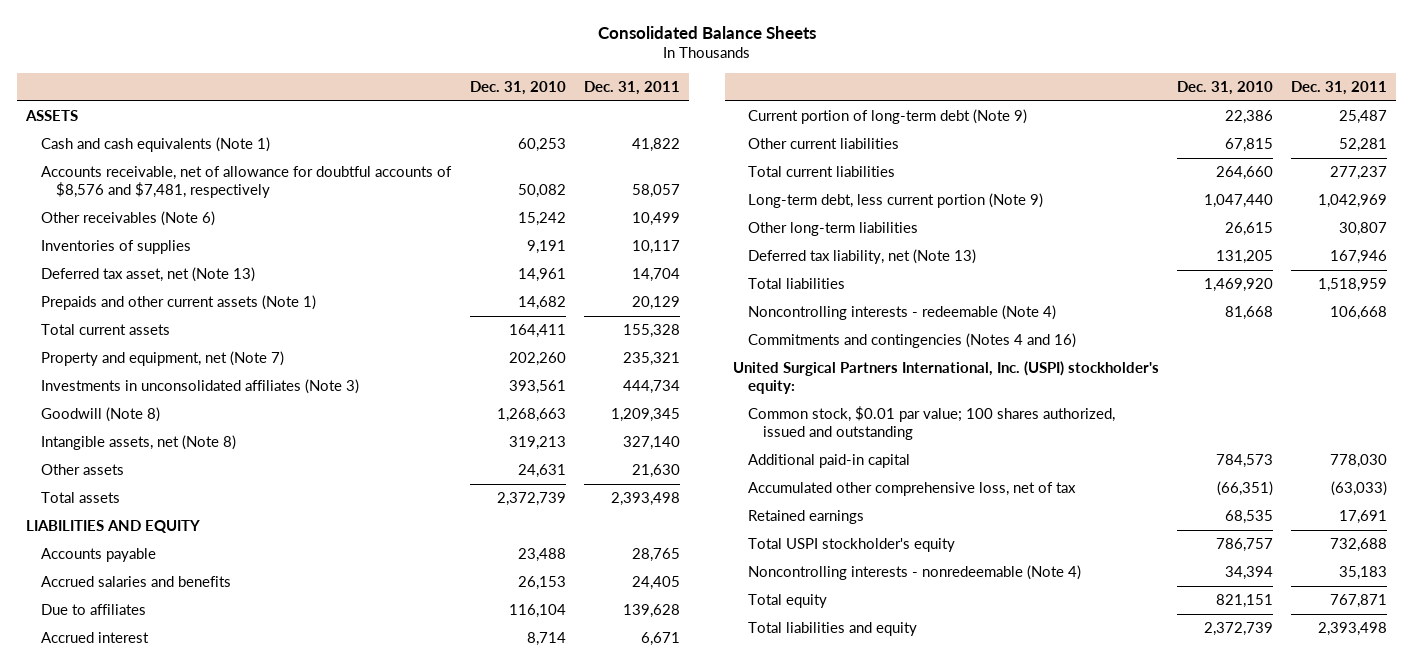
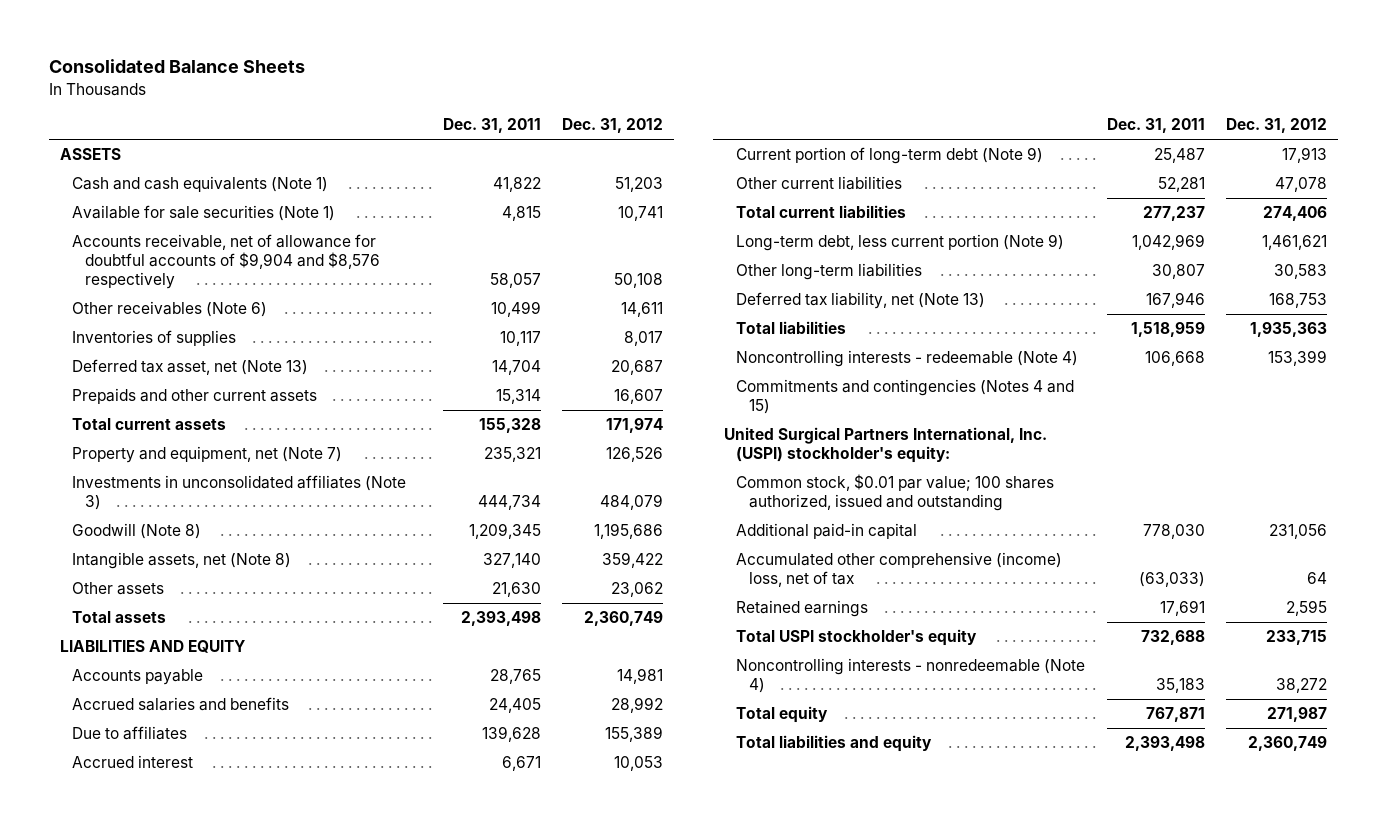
[469,80,566,95] Dec. 31, 2010 -> none
none -> [562,118,664,134] Dec. 31, 2012
none -> [72,205,336,222] Available for sale securities (Note 1)
[40,166,452,199] Accounts receivable, net of allowance for doubtful accounts of $8,576 and $7,481, respectively -> [72,234,380,289] Accounts receivable, net of allowance for doubtful accounts of $9,904 and $8,576 respectively
[40,295,316,311] Prepaids and other current assets (Note 1) -> [72,388,318,405] Prepaids and other current assets
[631,296,680,311] 20,129 -> [495,389,541,405] 15,314
[748,333,1077,349] Commitments and contingencies (Notes 4 and 16) -> [736,379,1075,415] Commitments and contingencies (Notes 4 and 15)
[748,482,1077,497] Accumulated other comprehensive loss, net of tax -> [736,552,1063,588] Accumulated other comprehensive (income) loss, net of tax

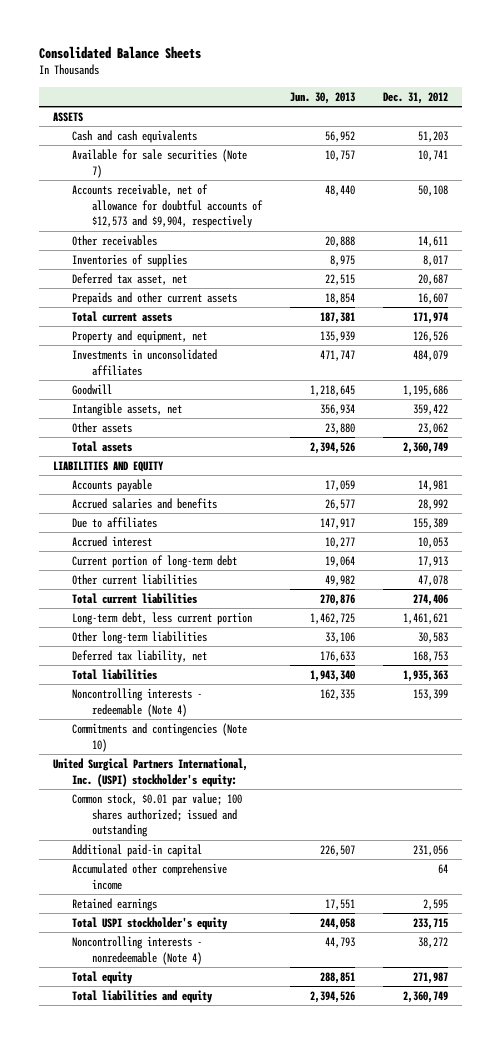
[442,118,541,134] Dec. 31, 2011 -> none
none -> [289,91,355,104] Jun. 30, 2013
[72,176,329,193] Cash and cash equivalents (Note 1) -> [72,130,198,144] Cash and cash equivalents
[72,205,336,222] Available for sale securities (Note 1) -> [72,149,248,178] Available for sale securities (Note 7)
[72,234,380,289] Accounts receivable, net of allowance for doubtful accounts of $9,904 and $8,576 respectively -> [72,184,263,229] Accounts receivable, net of allowance for doubtful accounts of $12,573 and $9,904, respectively
[72,301,268,318] Other receivables (Note 6) -> [72,235,158,247] Other receivables
[72,359,309,376] Deferred tax asset, net (Note 13) -> [72,273,188,286] Deferred tax asset, net
[72,446,343,464] Property and equipment, net (Note 7) -> [72,330,208,344] Property and equipment, net
[72,475,407,511] Investments in unconsolidated affiliates (Note 3) -> [72,349,218,376] Investments in unconsolidated affiliates
[72,523,202,540] Goodwill (Note 8) -> [72,384,113,396] Goodwill
[72,552,292,570] Intangible assets, net (Note 8) -> [72,403,183,417] Intangible assets, net
[736,147,1044,165] Current portion of long-term debt (Note 9) -> [72,555,238,569] Current portion of long-term debt
[736,234,1065,252] Long-term debt, less current portion (Note 9) -> [72,612,253,626] Long-term debt, less current portion
[736,292,986,310] Deferred tax liability, net (Note 13) -> [72,650,208,664] Deferred tax liability, net
[736,379,1075,415] Commitments and contingencies (Notes 4 and 15) -> [72,723,248,752] Commitments and contingencies (Note 10)
[736,474,1055,512] Common stock, $0.01 par value; 100 shares authorized, issued and outstanding -> [72,793,243,838] Common stock, $0.01 par value; 100 shares authorized; issued and outstanding
[736,552,1063,588] Accumulated other comprehensive (income) loss, net of tax -> [72,863,228,890] Accumulated other comprehensive income

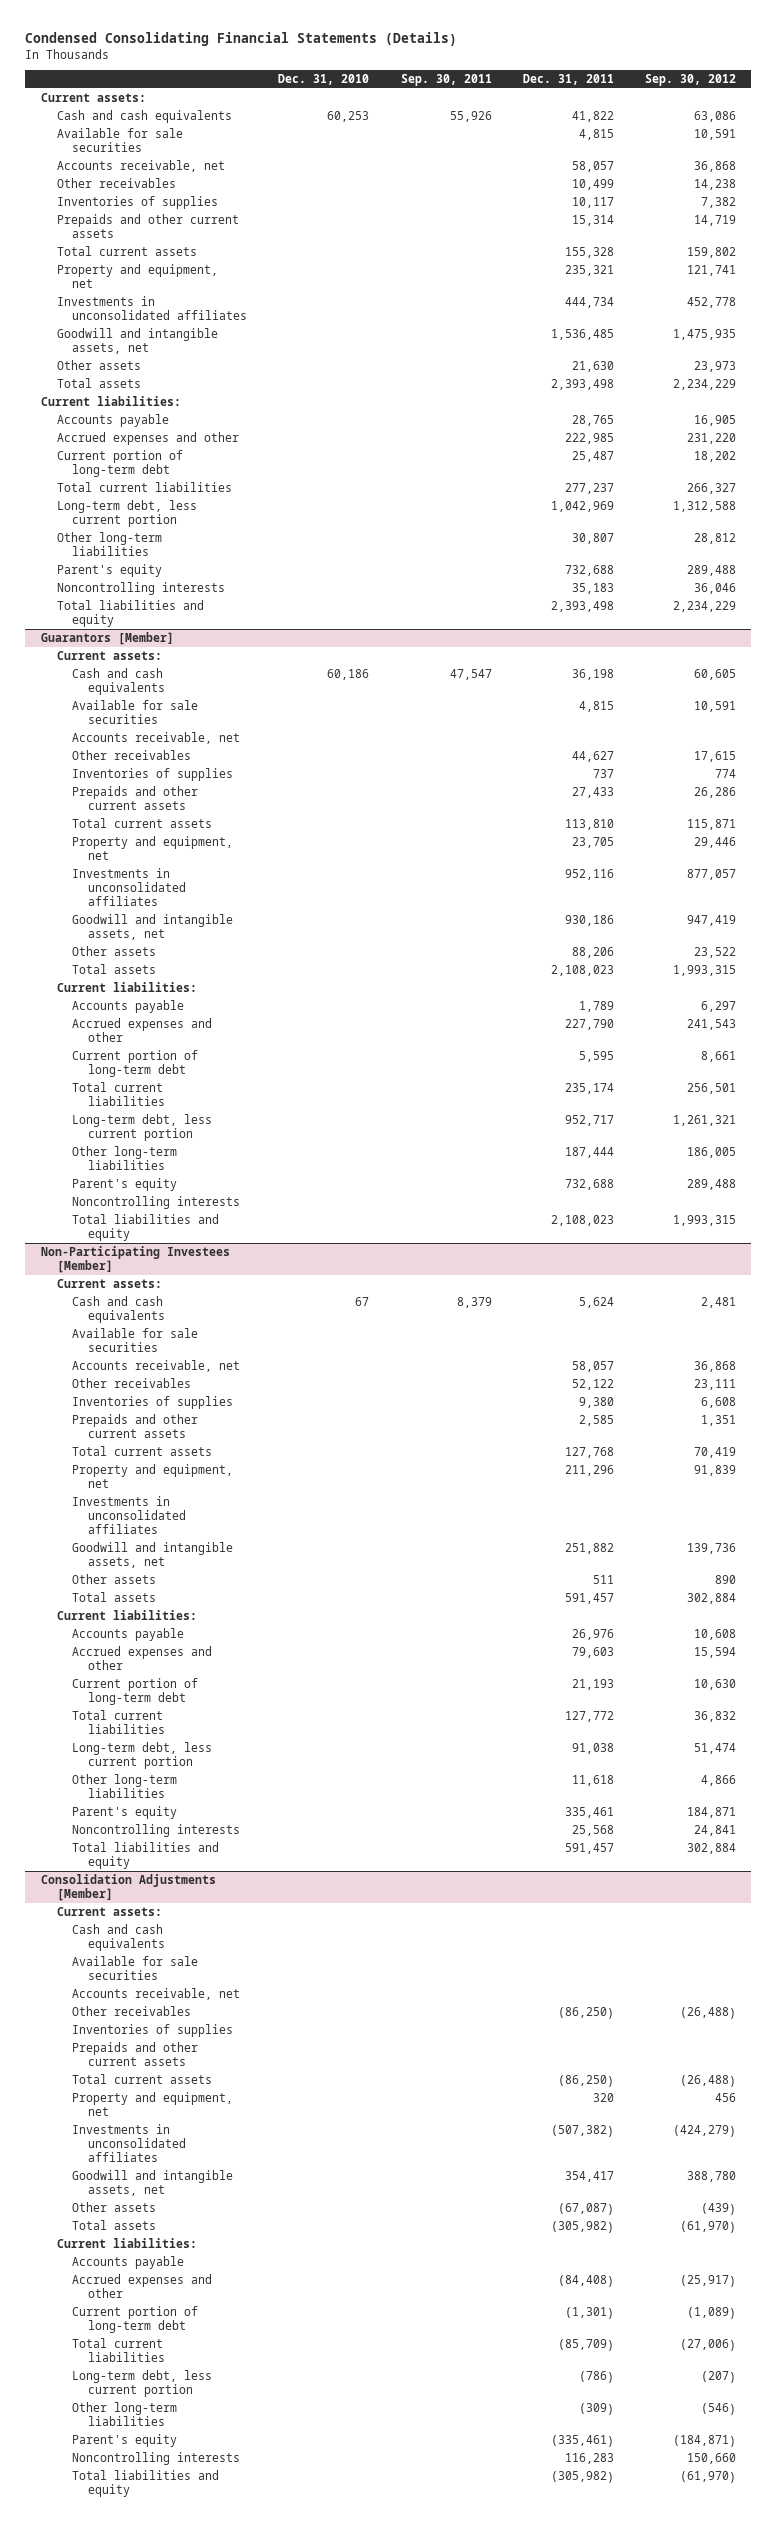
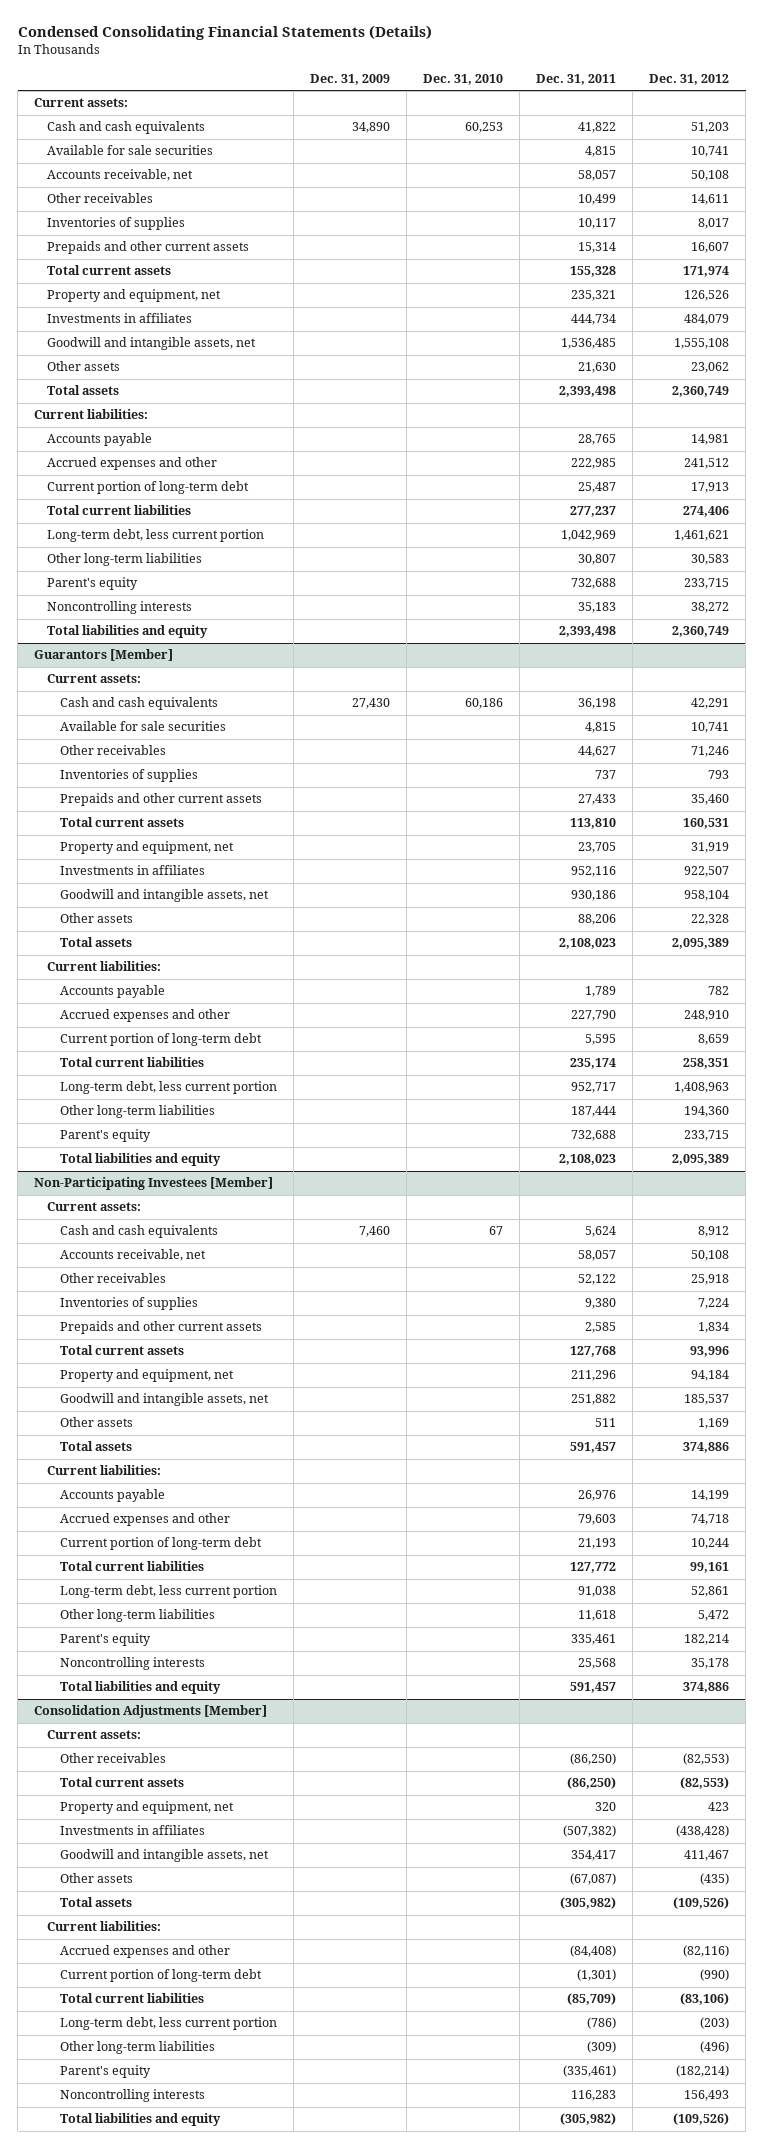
[400,74,492,87] Sep. 30, 2011 -> none
[644,74,736,87] Sep. 30, 2012 -> none
none -> [309,73,390,85] Dec. 31, 2009
none -> [649,73,730,85] Dec. 31, 2012
[56,295,248,321] Investments in unconsolidated affiliates -> [46,313,192,324] Investments in affiliates
[72,731,241,744] Accounts receivable, net -> none
[72,867,187,907] Investments in unconsolidated affiliates -> [59,865,205,876] Investments in affiliates
[72,1195,241,1209] Noncontrolling interests -> none
[72,1327,199,1353] Available for sale securities -> none
[72,1495,187,1535] Investments in unconsolidated affiliates -> none
[72,1923,166,1952] Cash and cash equivalents -> none
[72,1955,199,1981] Available for sale securities -> none
[72,1987,241,2000] Accounts receivable, net -> none
[72,2023,234,2037] Inventories of supplies -> none
[72,2041,199,2067] Prepaids and other current assets -> none
[72,2123,187,2163] Investments in unconsolidated affiliates -> [59,1825,205,1836] Investments in affiliates
[72,2255,185,2269] Accounts payable -> none

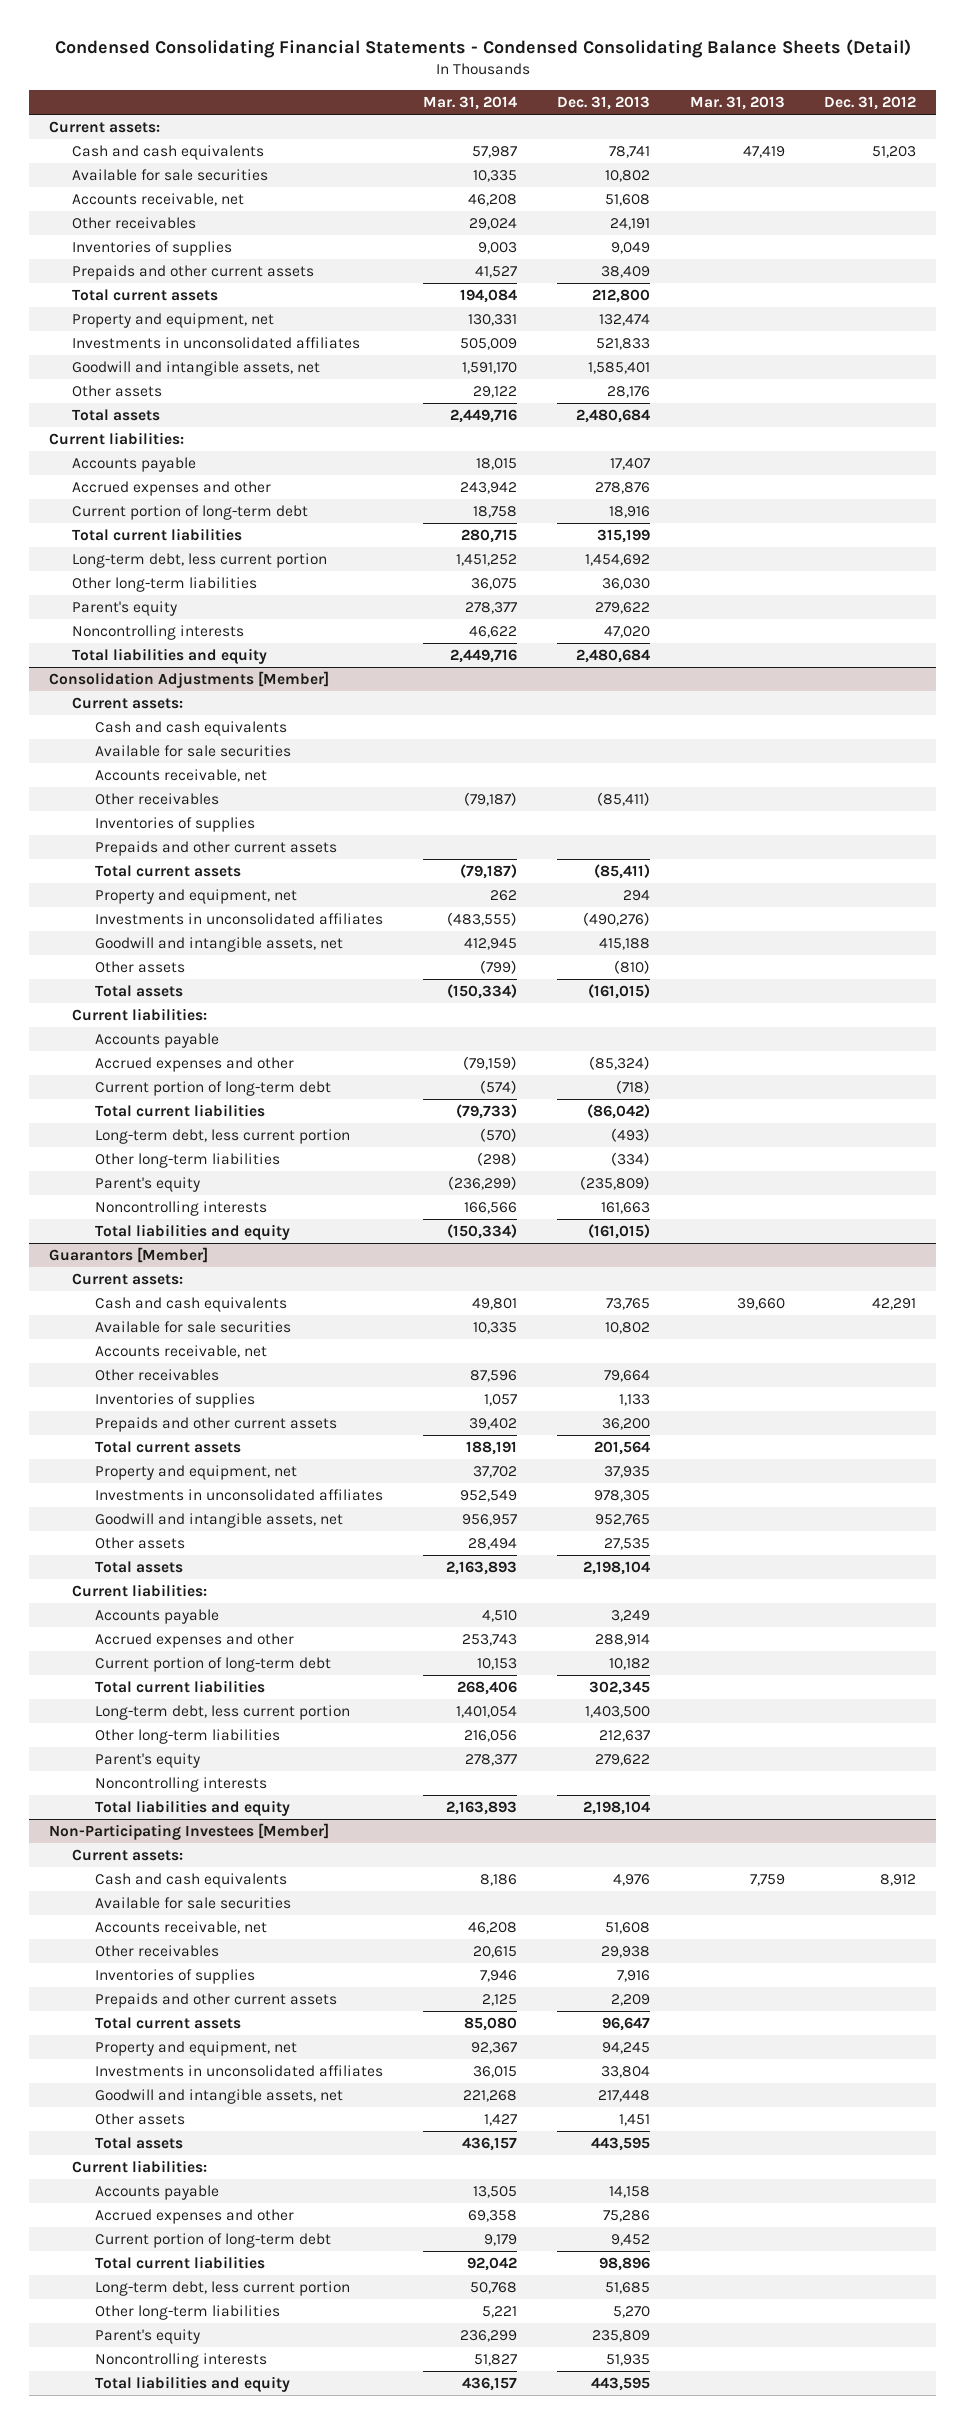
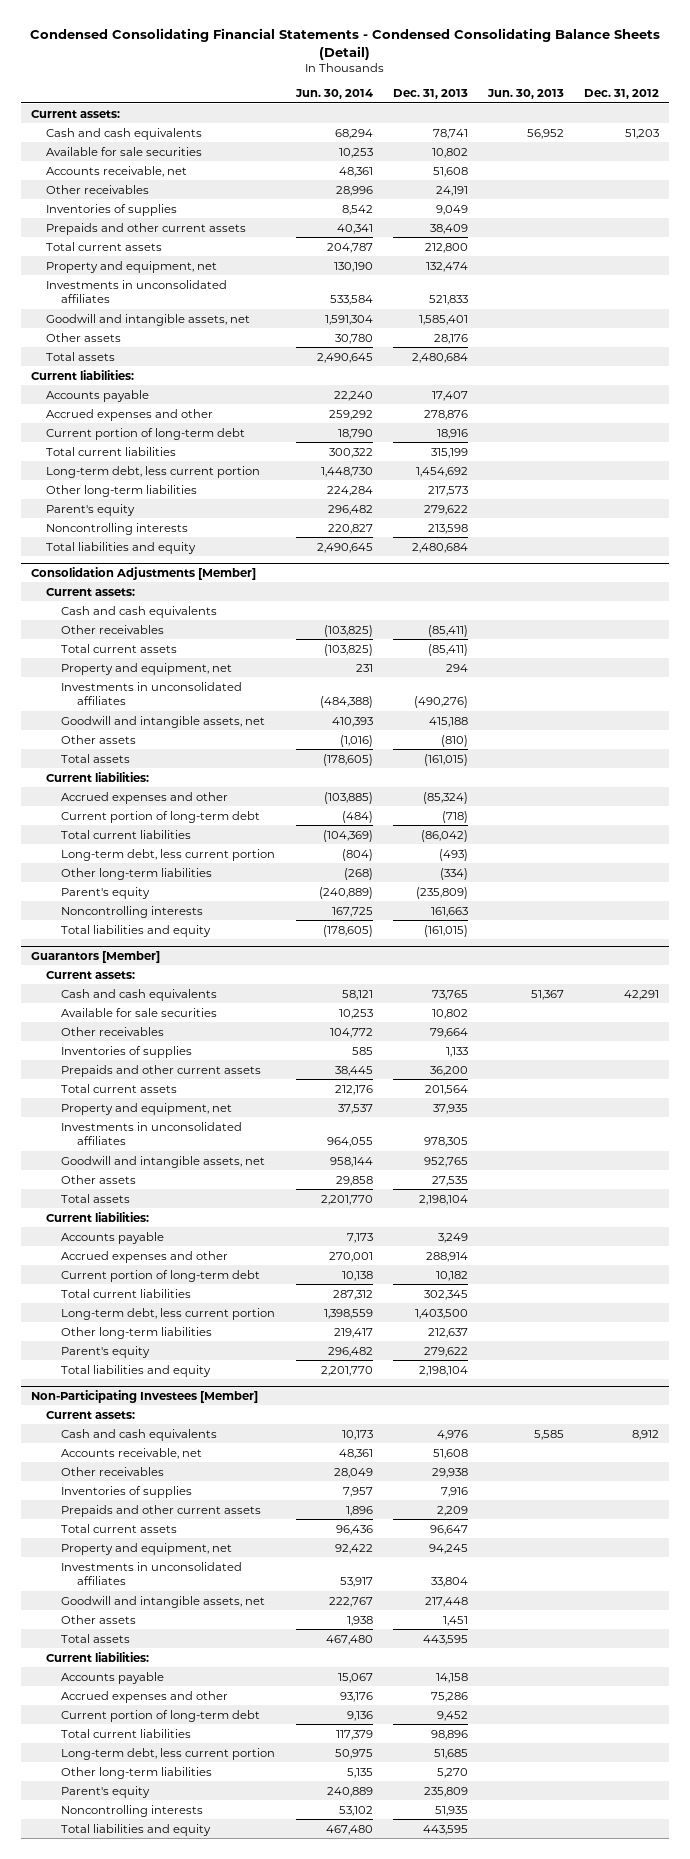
[423,96,518,111] Mar. 31, 2014 -> none
[689,96,785,111] Mar. 31, 2013 -> none
none -> [294,89,373,100] Jun. 30, 2014
none -> [486,89,564,100] Jun. 30, 2013
[601,577,650,590] 36,030 -> [427,485,468,496] 217,573
[603,625,650,638] 47,020 -> [427,523,468,534] 213,598
[95,744,292,757] Available for sale securities -> none
[95,768,268,782] Accounts receivable, net -> none
[95,816,256,832] Inventories of supplies -> none
[95,840,338,856] Prepaids and other current assets -> none
[95,1032,220,1048] Accounts payable -> none
[95,1344,268,1358] Accounts receivable, net -> none
[95,1776,268,1792] Noncontrolling interests -> none
[95,1896,292,1909] Available for sale securities -> none

